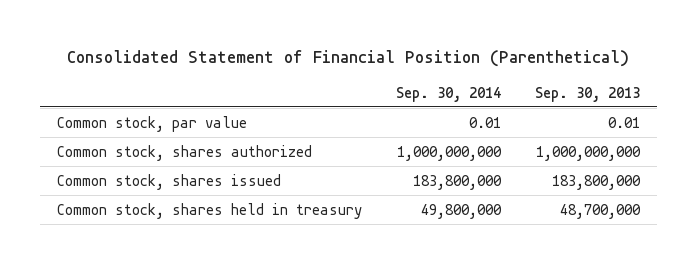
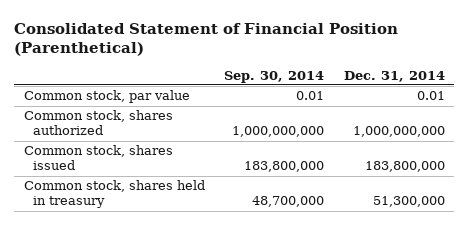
[534,86,640,102] Sep. 30, 2013 -> none
none -> [343,70,445,82] Dec. 31, 2014
[420,203,502,219] 49,800,000 -> [252,196,325,208] 48,700,000

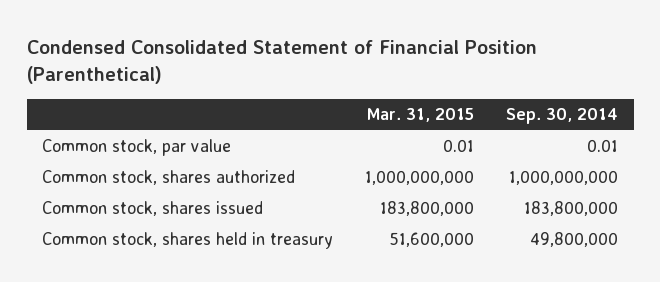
[14,22,399,56] Consolidated Statement of Financial Position (Parenthetical) -> [26,39,537,85] Condensed Consolidated Statement of Financial Position (Parenthetical)
[343,70,445,82] Dec. 31, 2014 -> none
none -> [367,108,475,123] Mar. 31, 2015
[252,196,325,208] 48,700,000 -> [529,232,618,248] 49,800,000

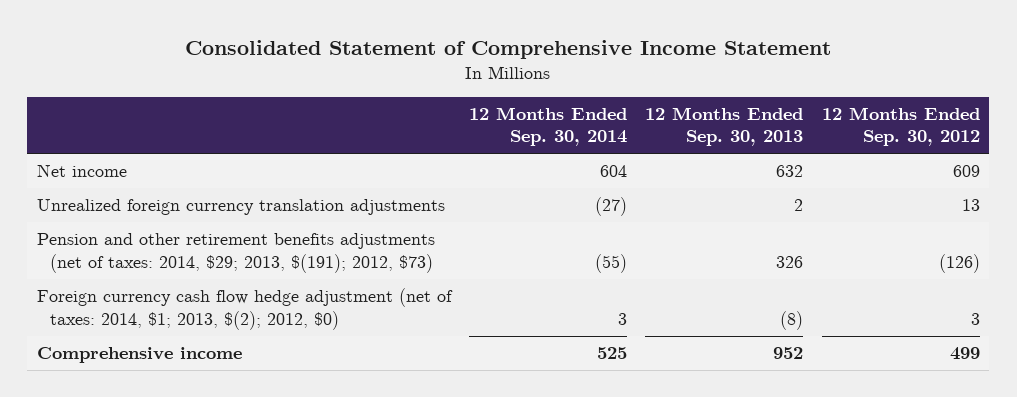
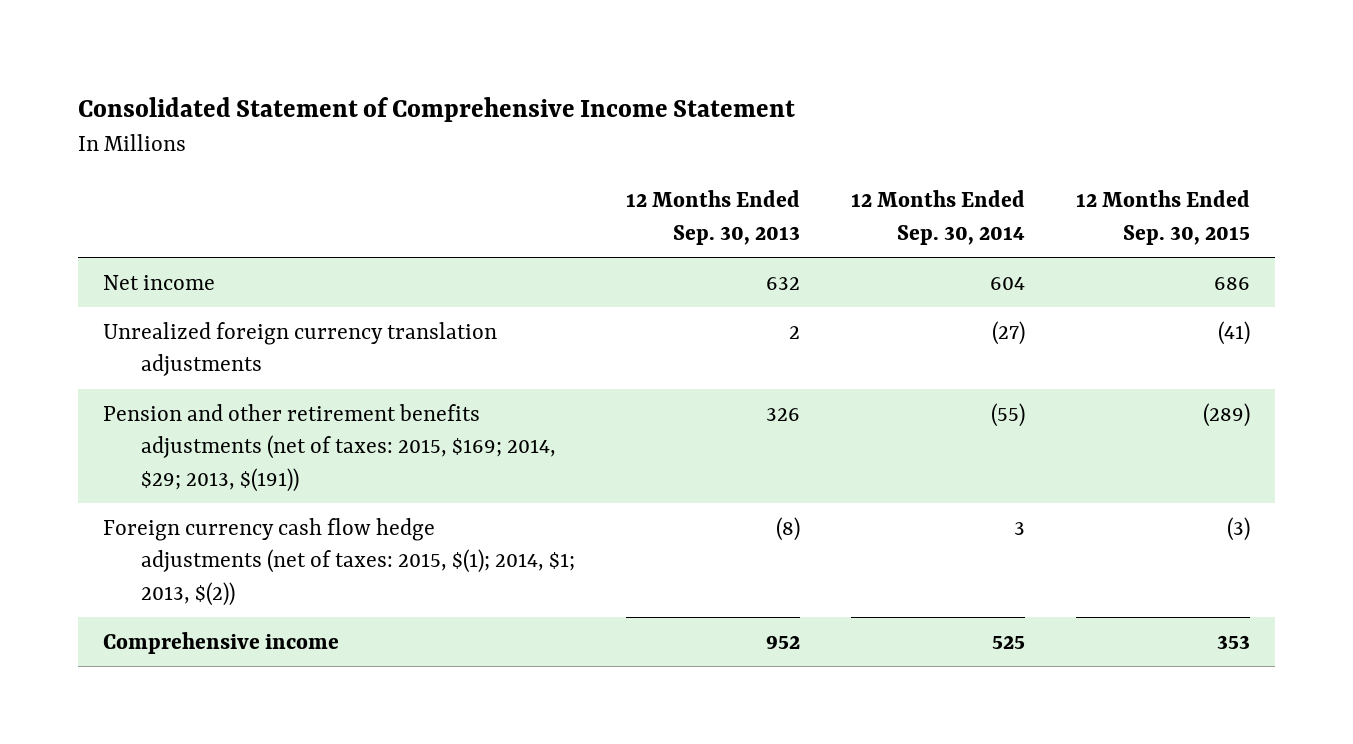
[821,106,980,147] 12 Months Ended Sep. 30, 2012 -> none
none -> [1075,190,1250,245] 12 Months Ended Sep. 30, 2015
[36,233,435,273] Pension and other retirement benefits adjustments (net of taxes: 2014, $29; 2013, $(191); 2012, $73) -> [103,403,556,492] Pension and other retirement benefits adjustments (net of taxes: 2015, $169; 2014, $29; 2013, $(191))
[36,288,453,330] Foreign currency cash flow hedge adjustment (net of taxes: 2014, $1; 2013, $(2); 2012, $0) -> [103,517,575,606] Foreign currency cash flow hedge adjustments (net of taxes: 2015, $(1); 2014, $1; 2013, $(2))

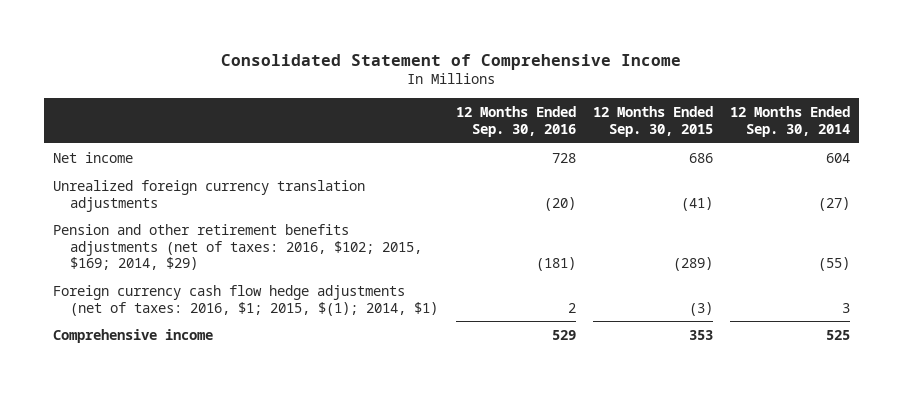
[78,96,796,122] Consolidated Statement of Comprehensive Income Statement -> [221,53,682,70] Consolidated Statement of Comprehensive Income
[625,190,800,245] 12 Months Ended Sep. 30, 2013 -> none
none -> [455,105,576,137] 12 Months Ended Sep. 30, 2016
[103,403,556,492] Pension and other retirement benefits adjustments (net of taxes: 2015, $169; 2014, $29; 2013, $(191)) -> [52,223,423,271] Pension and other retirement benefits adjustments (net of taxes: 2016, $102; 2015, $169; 2014, $29)
[103,517,575,606] Foreign currency cash flow hedge adjustments (net of taxes: 2015, $(1); 2014, $1; 2013, $(2)) -> [52,284,439,316] Foreign currency cash flow hedge adjustments (net of taxes: 2016, $1; 2015, $(1); 2014, $1)

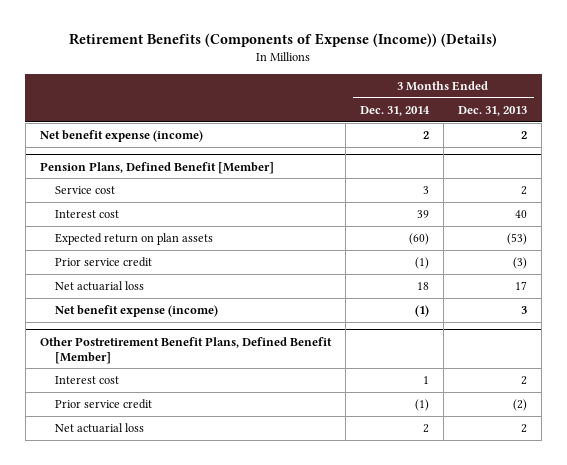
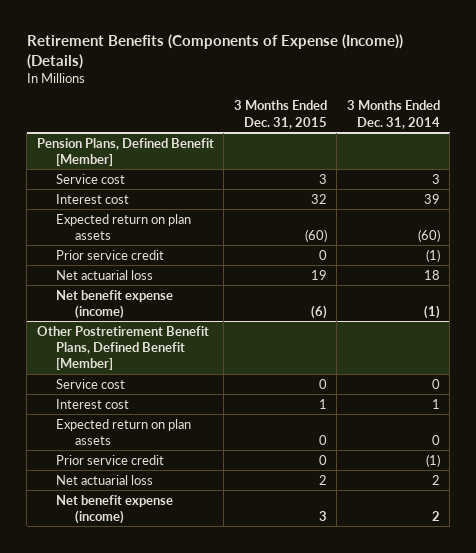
[457,105,527,116] Dec. 31, 2013 -> none
none -> [233,100,327,129] 3 Months Ended Dec. 31, 2015
[39,130,203,143] Net benefit expense (income) -> none
none -> [55,378,125,389] Service cost
none -> [55,418,191,445] Expected return on plan assets
none -> [55,494,173,524] Net benefit expense (income)

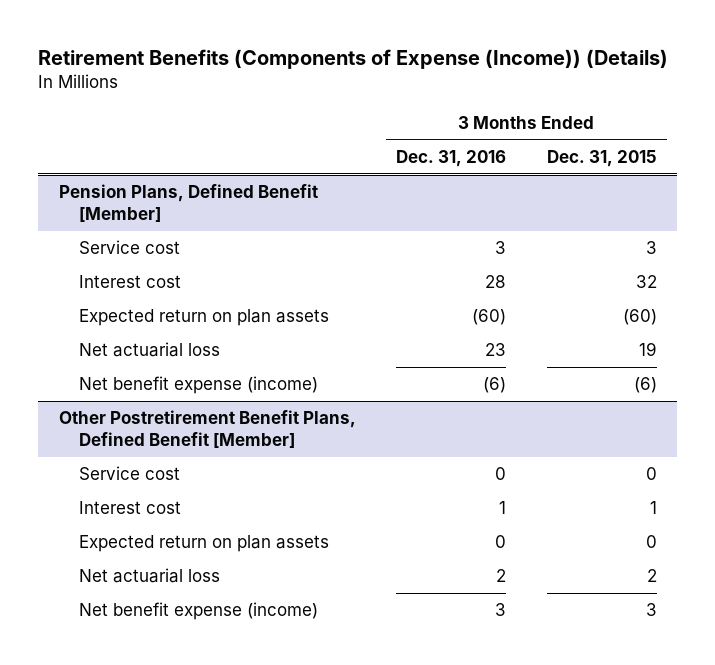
[346,100,440,129] 3 Months Ended Dec. 31, 2014 -> none
none -> [396,149,507,167] Dec. 31, 2016
[55,249,164,260] Prior service credit -> none
[55,454,164,465] Prior service credit -> none

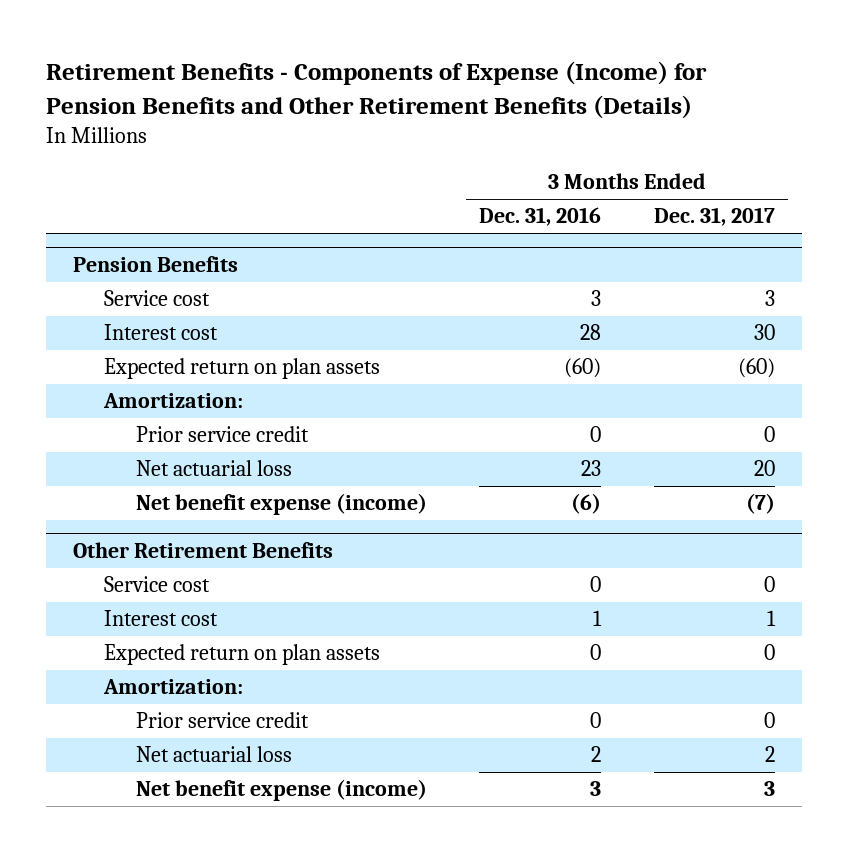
[38,48,669,69] Retirement Benefits (Components of Expense (Income)) (Details) -> [46,61,708,119] Retirement Benefits - Components of Expense (Income) for Pension Benefits and Other Retirement Benefits (Details)
[546,149,657,167] Dec. 31, 2015 -> none
none -> [654,207,776,227] Dec. 31, 2017
[58,184,318,222] Pension Plans, Defined Benefit [Member] -> none
none -> [72,256,238,273] Pension Benefits
none -> [103,393,244,409] Amortization:
none -> [135,426,309,443] Prior service credit
[58,410,356,448] Other Postretirement Benefit Plans, Defined Benefit [Member] -> none
none -> [72,542,333,559] Other Retirement Benefits
none -> [103,679,244,695] Amortization:
none -> [135,712,309,729] Prior service credit

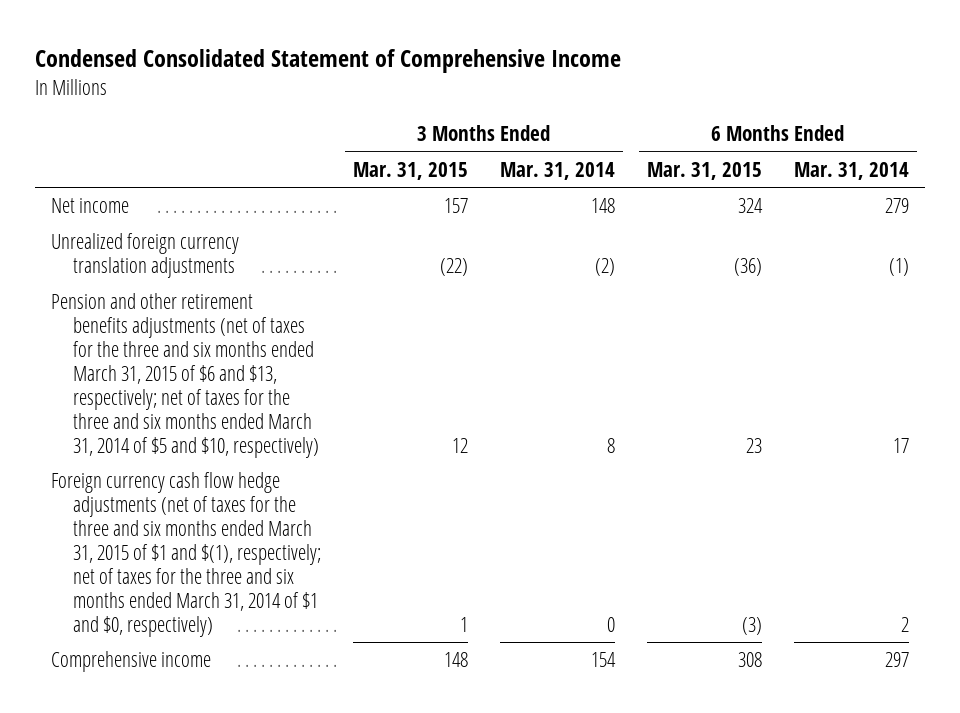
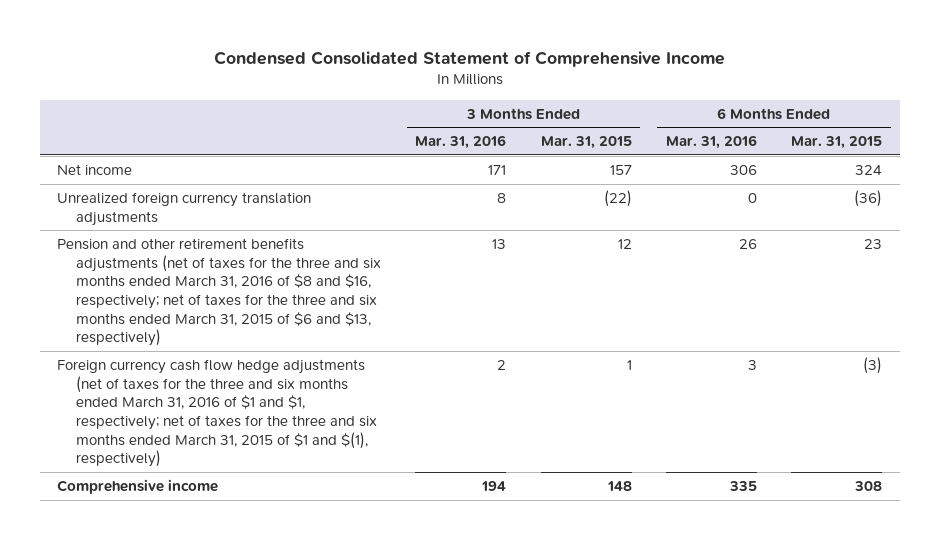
[500,161,616,180] Mar. 31, 2014 -> none
[794,161,910,180] Mar. 31, 2014 -> none
none -> [415,135,507,150] Mar. 31, 2016
none -> [666,135,758,150] Mar. 31, 2016
[51,293,319,458] Pension and other retirement benefits adjustments (net of taxes for the three and six months ended March 31, 2015 of $6 and $13, respectively; net of taxes for the three and six months ended March 31, 2014 of $5 and $10, respectively) -> [57,237,382,347] Pension and other retirement benefits adjustments (net of taxes for the three and six months ended March 31, 2016 of $8 and $16, respectively; net of taxes for the three and six months ended March 31, 2015 of $6 and $13, respectively)
[51,472,321,637] Foreign currency cash flow hedge adjustments (net of taxes for the three and six months ended March 31, 2015 of $1 and $(1), respectively; net of taxes for the three and six months ended March 31, 2014 of $1 and $0, respectively) -> [57,358,378,468] Foreign currency cash flow hedge adjustments (net of taxes for the three and six months ended March 31, 2016 of $1 and $1, respectively; net of taxes for the three and six months ended March 31, 2015 of $1 and $(1), respectively)

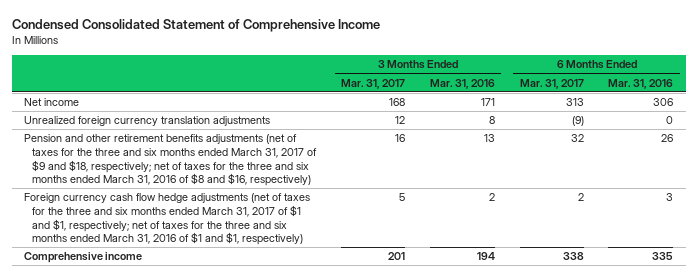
[540,136,632,150] Mar. 31, 2015 -> none
[791,136,883,150] Mar. 31, 2015 -> none
none -> [341,78,406,89] Mar. 31, 2017
none -> [519,78,584,89] Mar. 31, 2017
[57,237,382,347] Pension and other retirement benefits adjustments (net of taxes for the three and six months ended March 31, 2016 of $8 and $16, respectively; net of taxes for the three and six months ended March 31, 2015 of $6 and $13, respectively) -> [24,134,318,187] Pension and other retirement benefits adjustments (net of taxes for the three and six months ended March 31, 2017 of $9 and $18, respectively; net of taxes for the three and six months ended March 31, 2016 of $8 and $16, respectively)
[57,358,378,468] Foreign currency cash flow hedge adjustments (net of taxes for the three and six months ended March 31, 2016 of $1 and $1, respectively; net of taxes for the three and six months ended March 31, 2015 of $1 and $(1), respectively) -> [24,193,311,246] Foreign currency cash flow hedge adjustments (net of taxes for the three and six months ended March 31, 2017 of $1 and $1, respectively; net of taxes for the three and six months ended March 31, 2016 of $1 and $1, respectively)

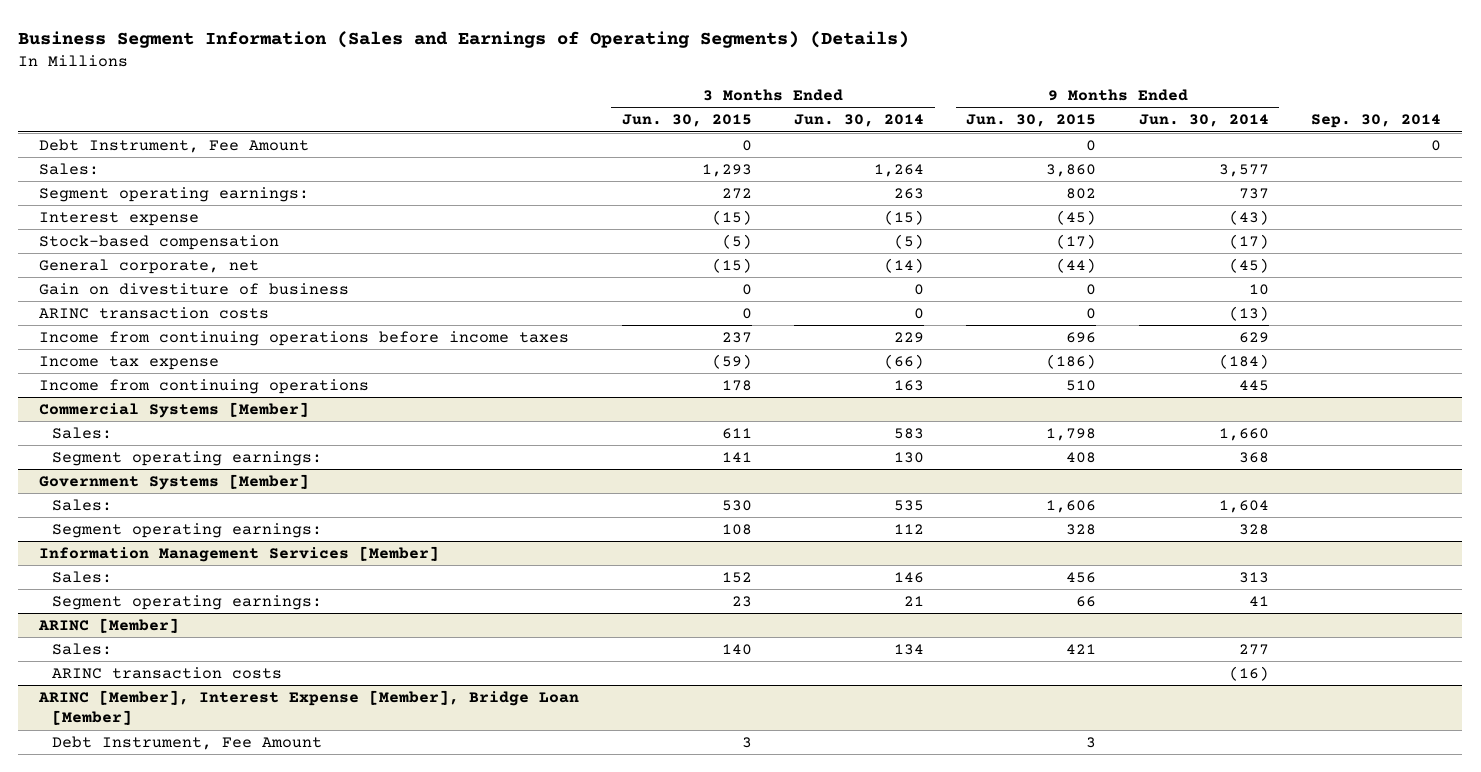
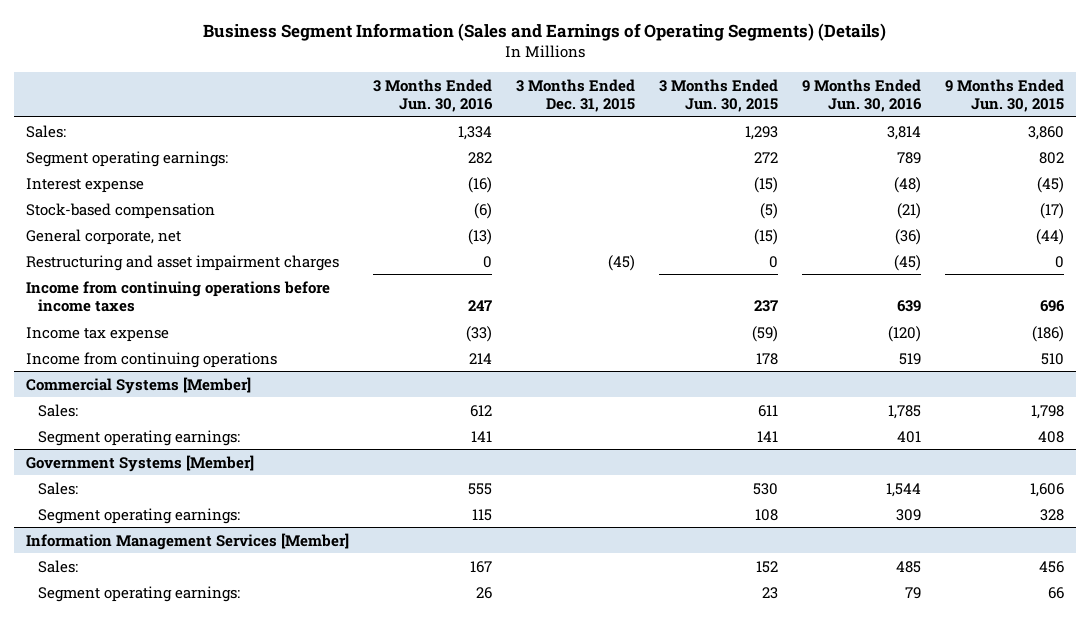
[794,114,925,128] Jun. 30, 2014 -> none
[1138,114,1269,128] Jun. 30, 2014 -> none
[1311,114,1442,129] Sep. 30, 2014 -> none
none -> [372,78,493,113] 3 Months Ended Jun. 30, 2016
none -> [515,78,635,113] 3 Months Ended Dec. 31, 2015
none -> [801,78,922,113] 9 Months Ended Jun. 30, 2016
[39,139,310,154] Debt Instrument, Fee Amount -> none
[39,283,350,296] Gain on divestiture of business -> none
[39,307,270,320] ARINC transaction costs -> none
none -> [25,254,339,271] Restructuring and asset impairment charges
[38,618,180,634] ARINC [Member] -> none
[51,643,112,656] Sales: -> none
[51,667,282,680] ARINC transaction costs -> none
[38,690,580,726] ARINC [Member], Interest Expense [Member], Bridge Loan [Member] -> none
[51,736,322,751] Debt Instrument, Fee Amount -> none

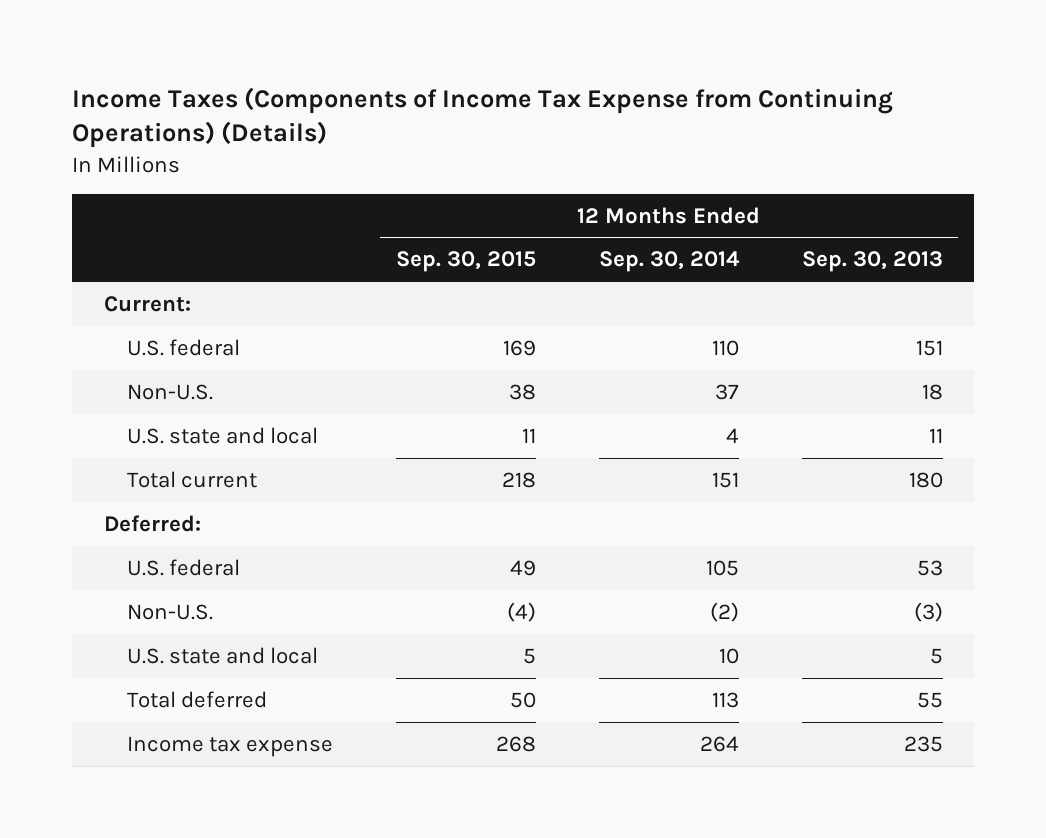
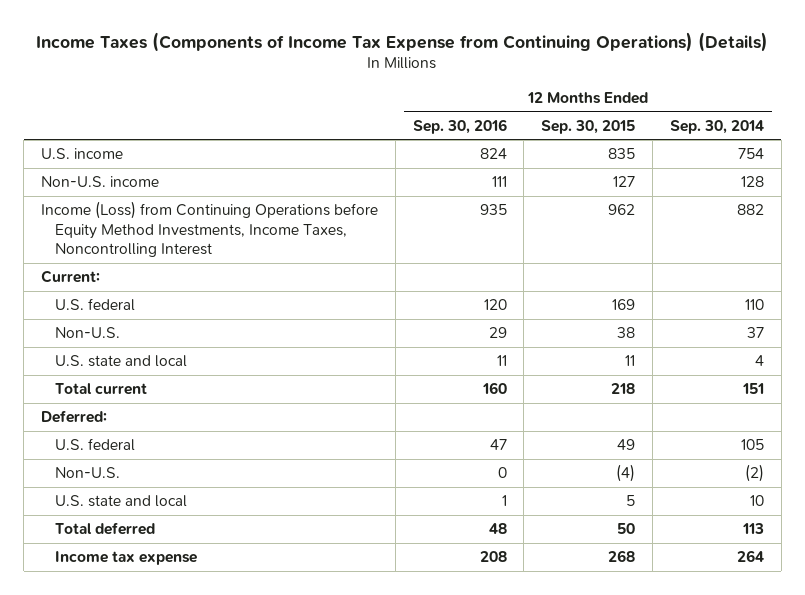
[801,251,943,273] Sep. 30, 2013 -> none
none -> [412,118,507,134] Sep. 30, 2016
none -> [41,148,124,160] U.S. income
none -> [41,176,160,188] Non-U.S. income
none -> [41,201,379,258] Income (Loss) from Continuing Operations before Equity Method Investments, Income Taxes, Noncontrolling Interest

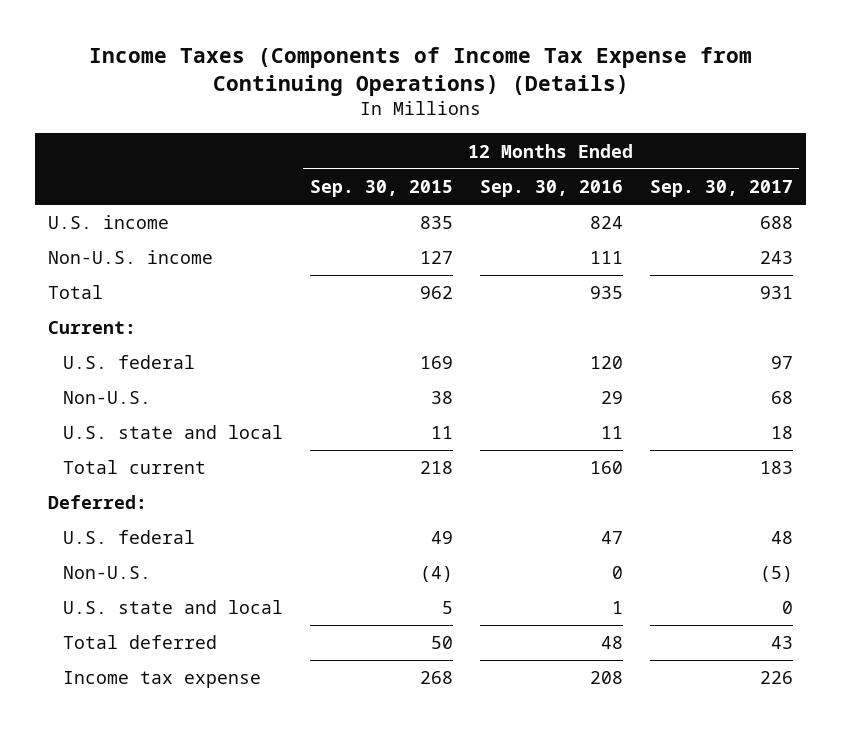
[669,119,764,134] Sep. 30, 2014 -> none
none -> [649,180,793,198] Sep. 30, 2017
[41,201,379,258] Income (Loss) from Continuing Operations before Equity Method Investments, Income Taxes, Noncontrolling Interest -> [48,285,104,300] Total

